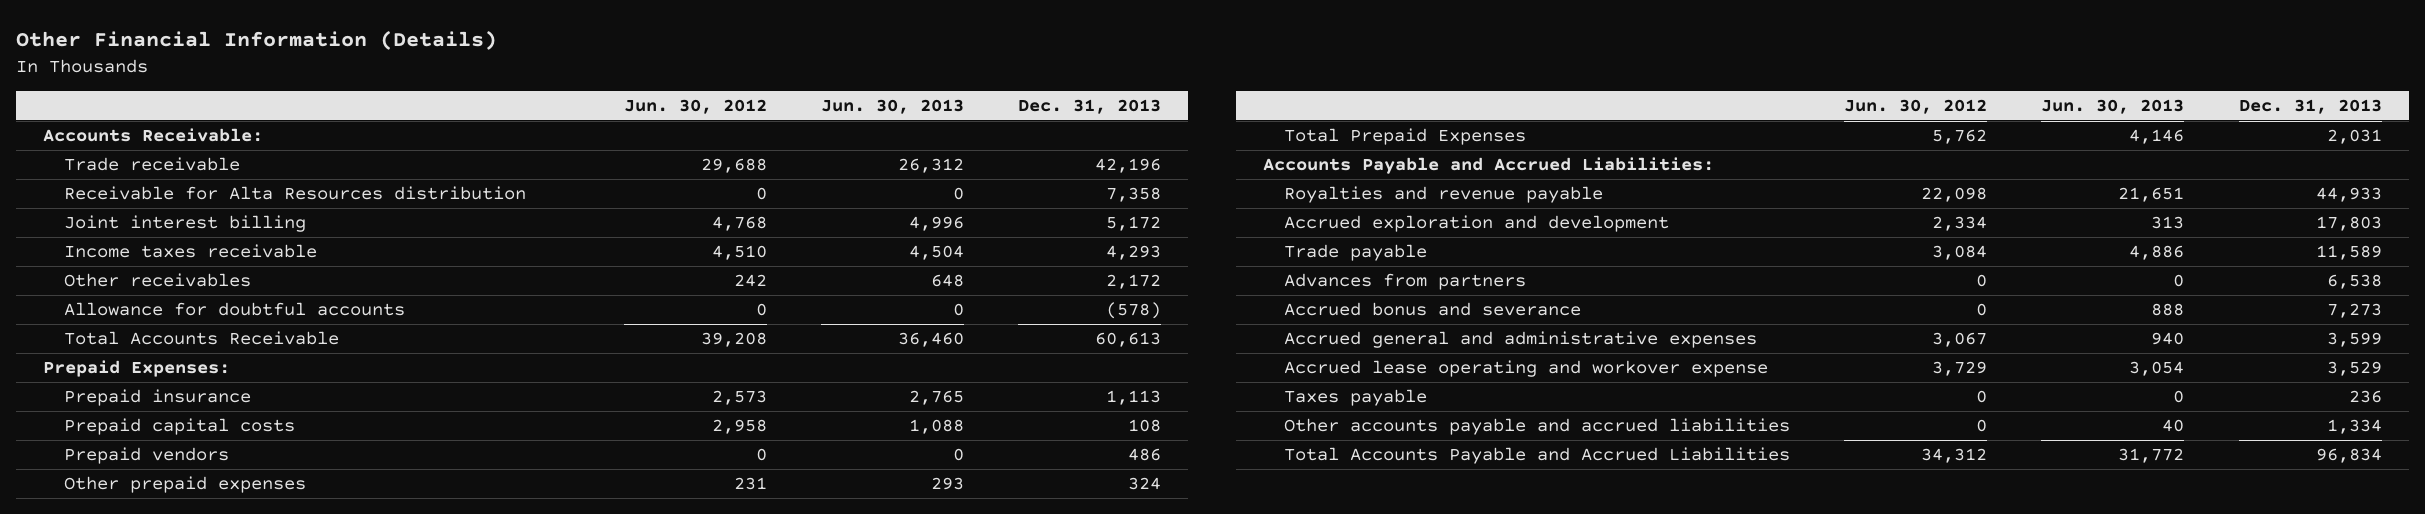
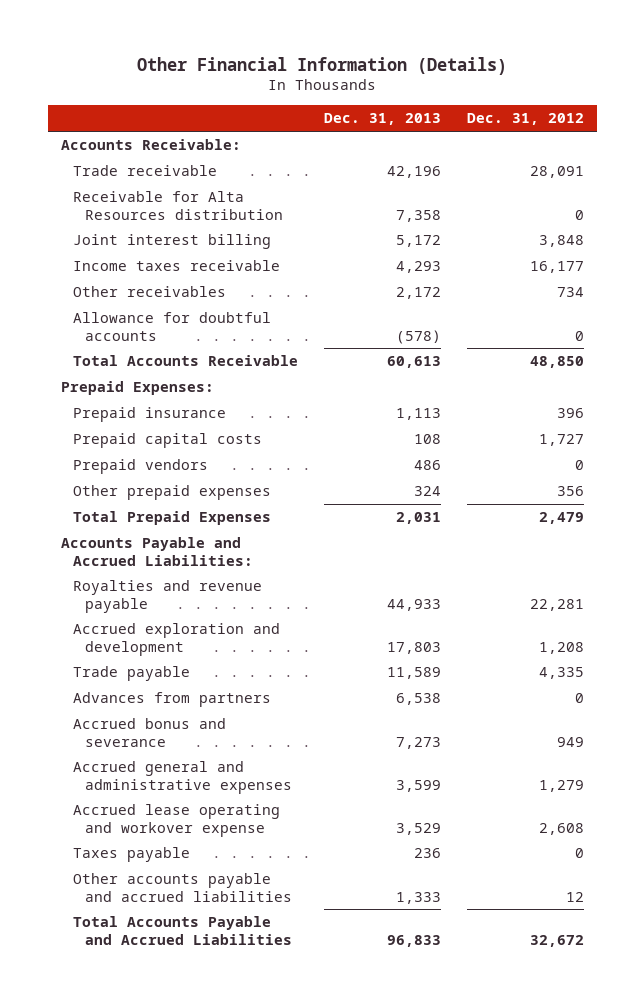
[623,98,767,114] Jun. 30, 2012 -> none
[820,98,964,114] Jun. 30, 2013 -> none
none -> [466,113,584,126] Dec. 31, 2012
[2326,419,2382,435] 1,334 -> [395,891,441,904] 1,333
[2315,448,2382,464] 96,834 -> [386,934,441,947] 96,833

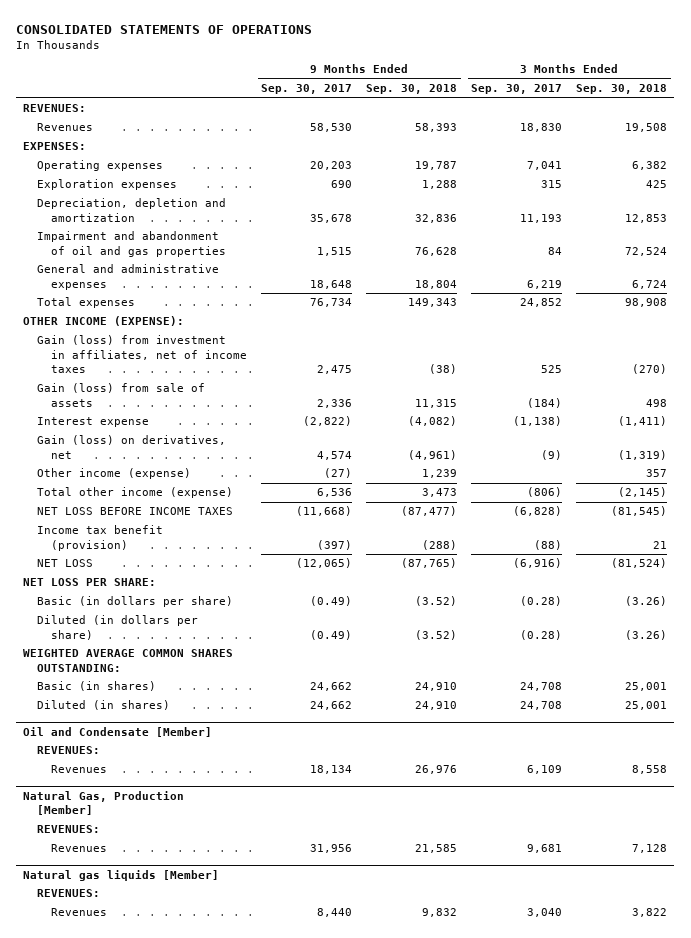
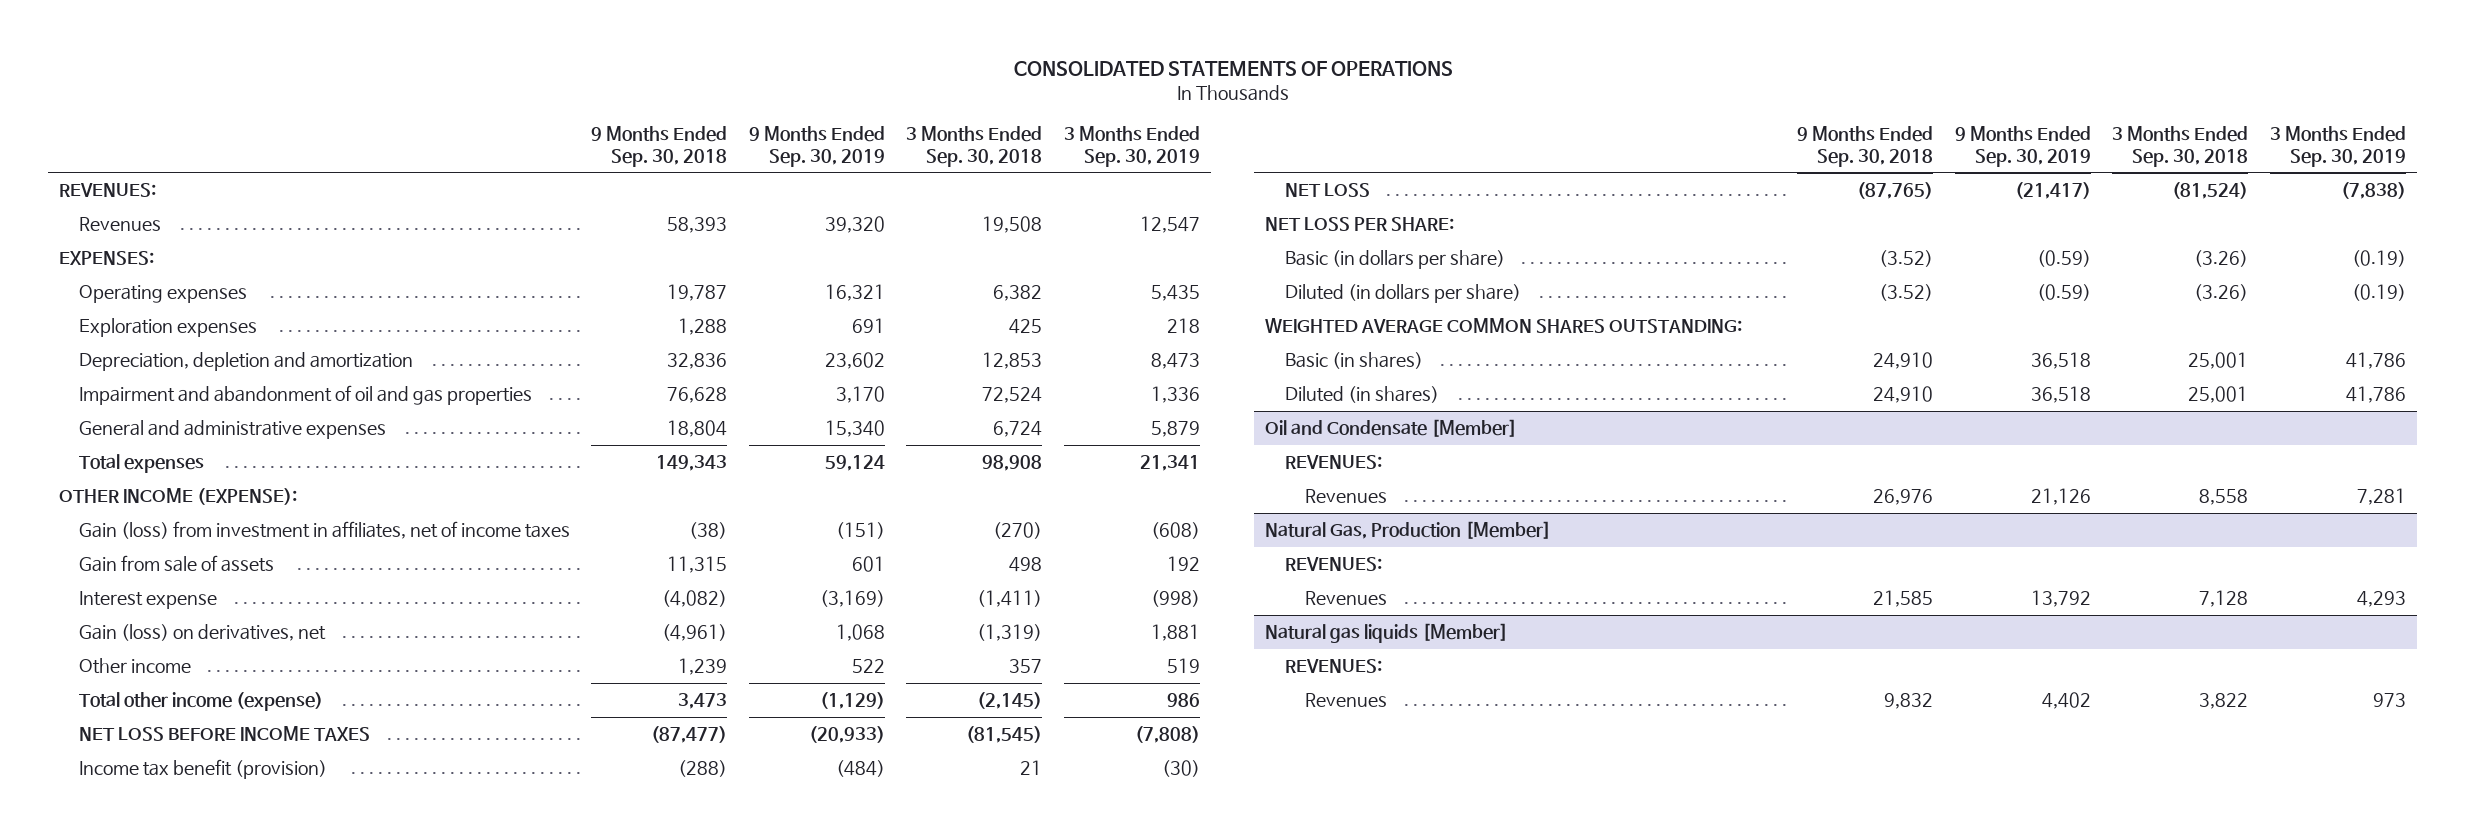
[261,84,353,95] Sep. 30, 2017 -> none
[471,84,563,95] Sep. 30, 2017 -> none
none -> [748,126,885,167] 9 Months Ended Sep. 30, 2019
none -> [1063,126,1200,167] 3 Months Ended Sep. 30, 2019
[37,383,206,407] Gain (loss) from sale of assets -> [78,555,274,573] Gain from sale of assets
[37,468,192,480] Other income (expense) -> [78,658,191,675] Other income

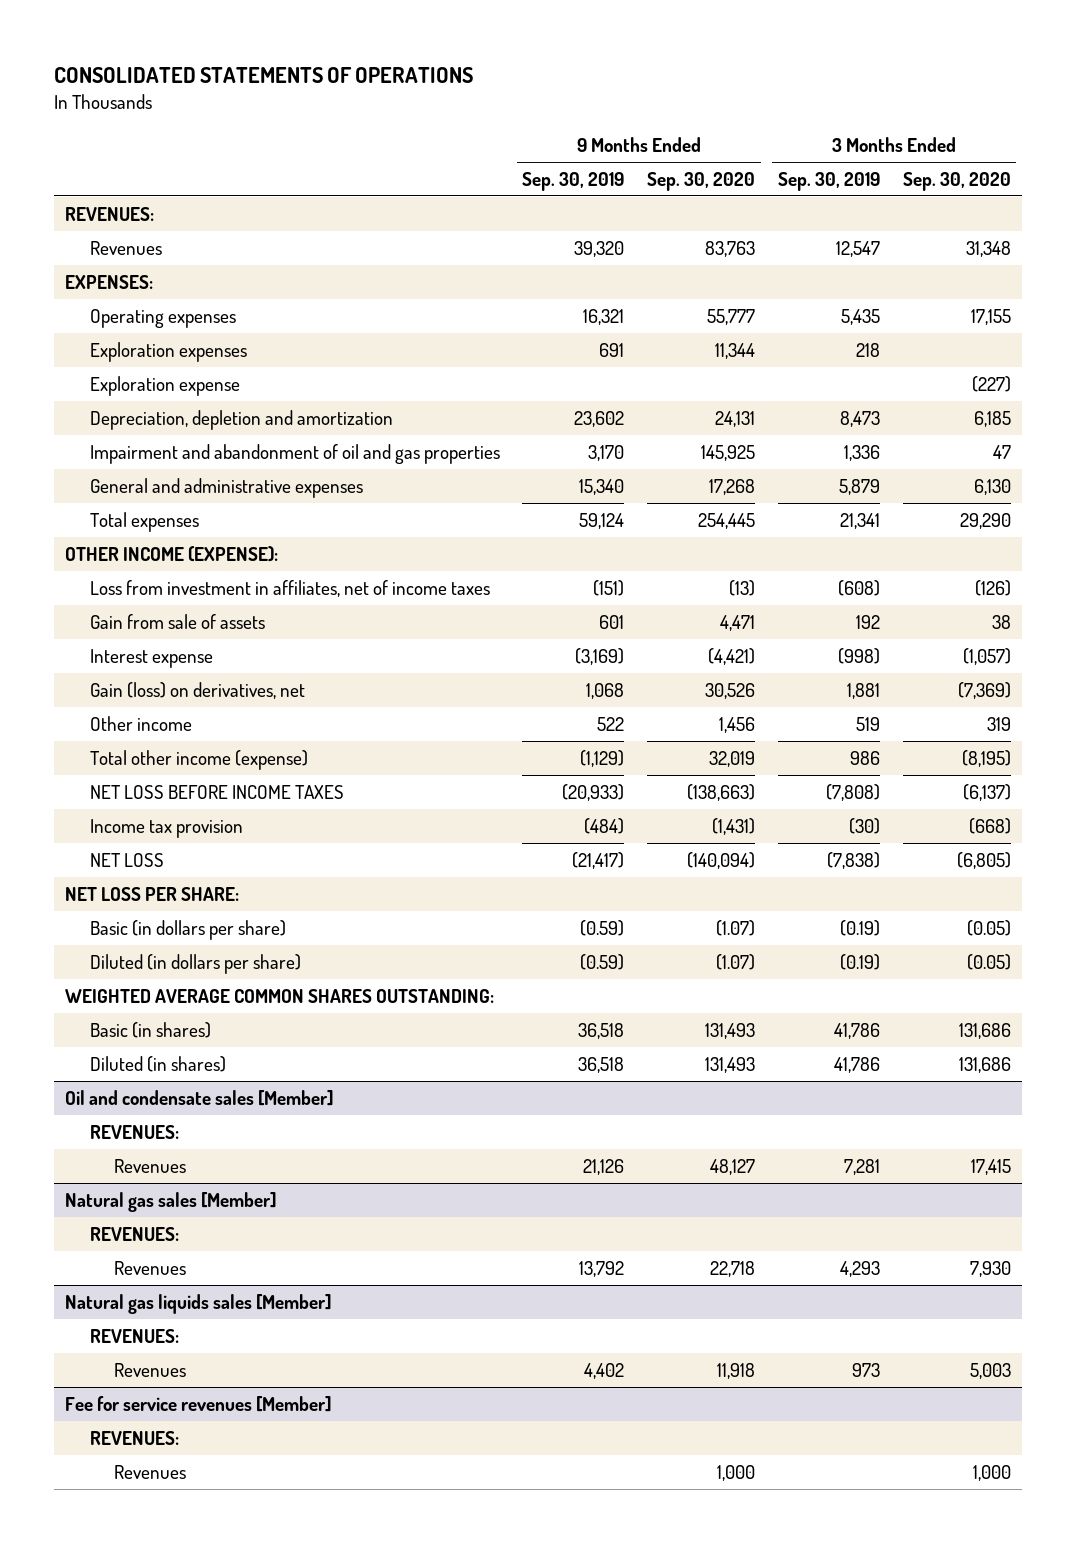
[591,126,728,167] 9 Months Ended Sep. 30, 2018 -> none
[906,126,1043,167] 3 Months Ended Sep. 30, 2018 -> none
none -> [647,171,756,191] Sep. 30, 2020
none -> [902,171,1011,191] Sep. 30, 2020
none -> [89,375,240,396] Exploration expense
[78,521,570,540] Gain (loss) from investment in affiliates, net of income taxes -> [89,579,490,597] Loss from investment in affiliates, net of income taxes
[78,759,327,780] Income tax benefit (provision) -> [89,818,243,838] Income tax provision
[1265,419,1518,438] Oil and Condensate [Member] -> [65,1089,335,1106] Oil and condensate sales [Member]
[1265,521,1552,540] Natural Gas, Production [Member] -> [65,1191,278,1212] Natural gas sales [Member]
[1265,623,1509,644] Natural gas liquids [Member] -> [65,1293,333,1314] Natural gas liquids sales [Member]
none -> [65,1395,333,1412] Fee for service revenues [Member]
none -> [89,1430,179,1445] REVENUES:
none -> [113,1464,186,1479] Revenues

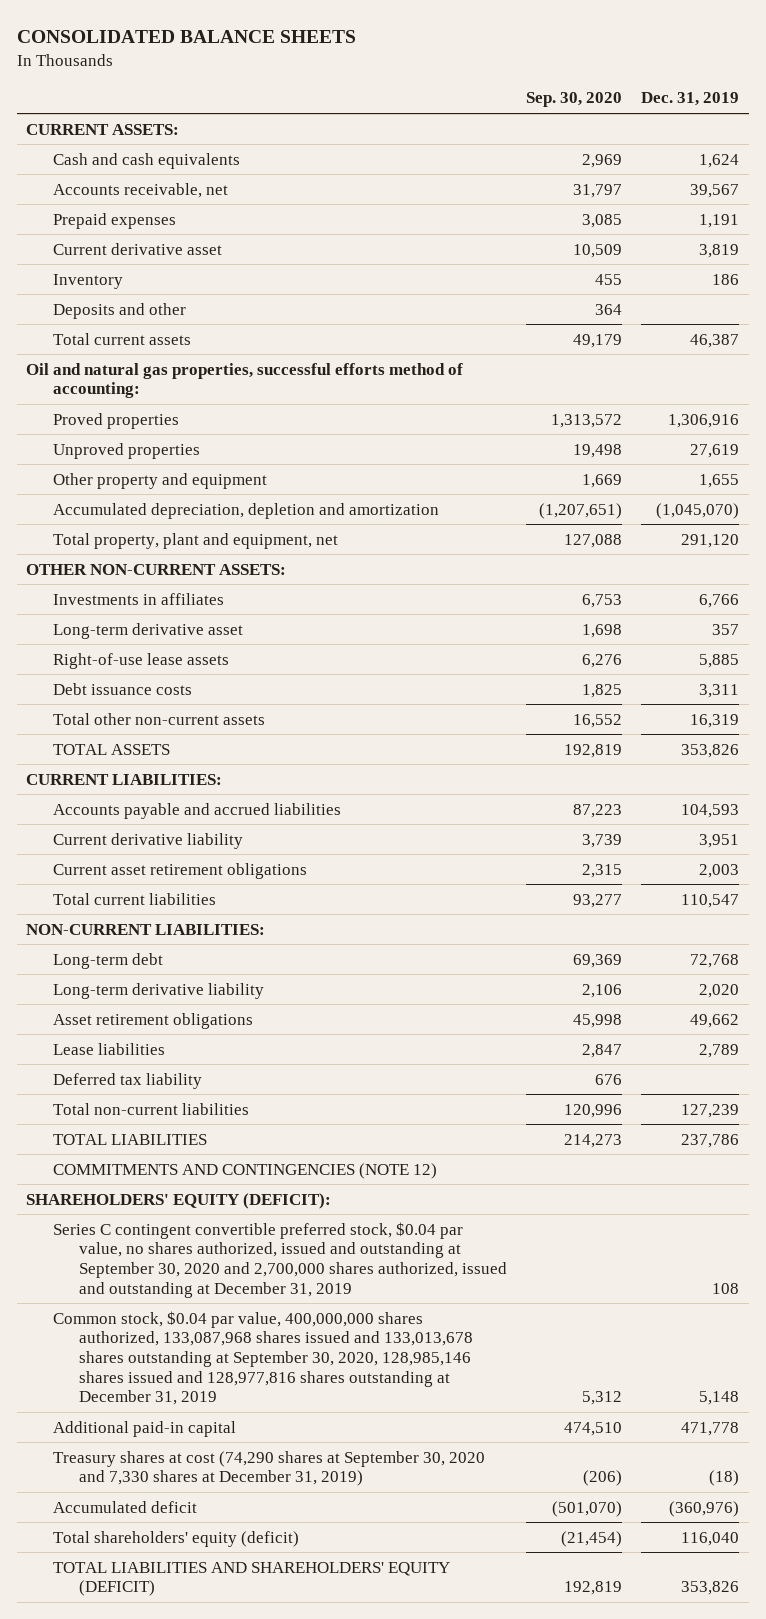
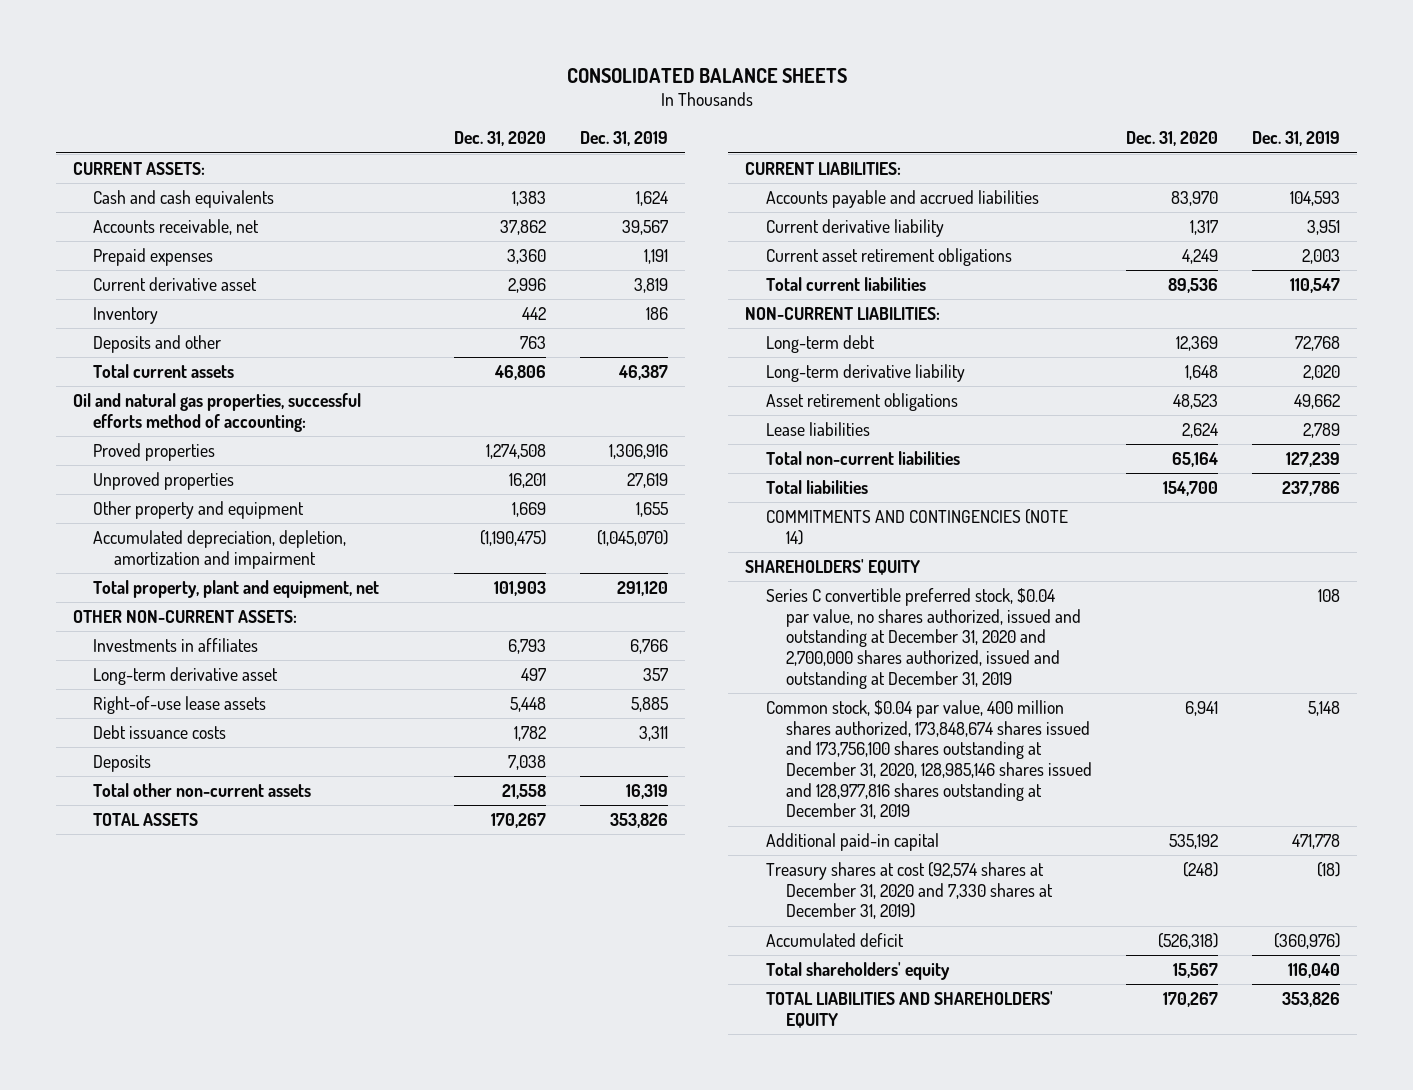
[526,92,623,108] Sep. 30, 2020 -> none
none -> [453,131,546,147] Dec. 31, 2020
[52,502,439,519] Accumulated depreciation, depletion and amortization -> [93,530,347,569] Accumulated depreciation, depletion, amortization and impairment
none -> [93,755,152,773] Deposits
[52,1072,202,1089] Deferred tax liability -> none
[52,1133,207,1145] TOTAL LIABILITIES -> [765,480,868,495] Total liabilities
[52,1162,437,1179] COMMITMENTS AND CONTINGENCIES (NOTE 12) -> [765,509,1068,545] COMMITMENTS AND CONTINGENCIES (NOTE 14)
[26,1192,332,1209] SHAREHOLDERS' EQUITY (DEFICIT): -> [745,559,921,576] SHAREHOLDERS' EQUITY
[52,1221,508,1298] Series C contingent convertible preferred stock, $0.04 par value, no shares authorized, issued and outstanding at September 30, 2020 and 2,700,000 shares authorized, issued and outstanding at December 31, 2019 -> [765,588,1081,689] Series C convertible preferred stock, $0.04 par value, no shares authorized, issued and outstanding at December 31, 2020 and 2,700,000 shares authorized, issued and outstanding at December 31, 2019
[52,1310,474,1406] Common stock, $0.04 par value, 400,000,000 shares authorized, 133,087,968 shares issued and 133,013,678 shares outstanding at September 30, 2020, 128,985,146 shares issued and 128,977,816 shares outstanding at December 31, 2019 -> [765,700,1092,820] Common stock, $0.04 par value, 400 million shares authorized, 173,848,674 shares issued and 173,756,100 shares outstanding at December 31, 2020, 128,985,146 shares issued and 128,977,816 shares outstanding at December 31, 2019
[52,1450,485,1487] Treasury shares at cost (74,290 shares at September 30, 2020 and 7,330 shares at December 31, 2019) -> [765,862,1053,920] Treasury shares at cost (92,574 shares at December 31, 2020 and 7,330 shares at December 31, 2019)
[52,1530,299,1547] Total shareholders' equity (deficit) -> [765,962,950,981] Total shareholders' equity
[52,1561,450,1597] TOTAL LIABILITIES AND SHAREHOLDERS' EQUITY (DEFICIT) -> [765,991,1053,1028] TOTAL LIABILITIES AND SHAREHOLDERS' EQUITY

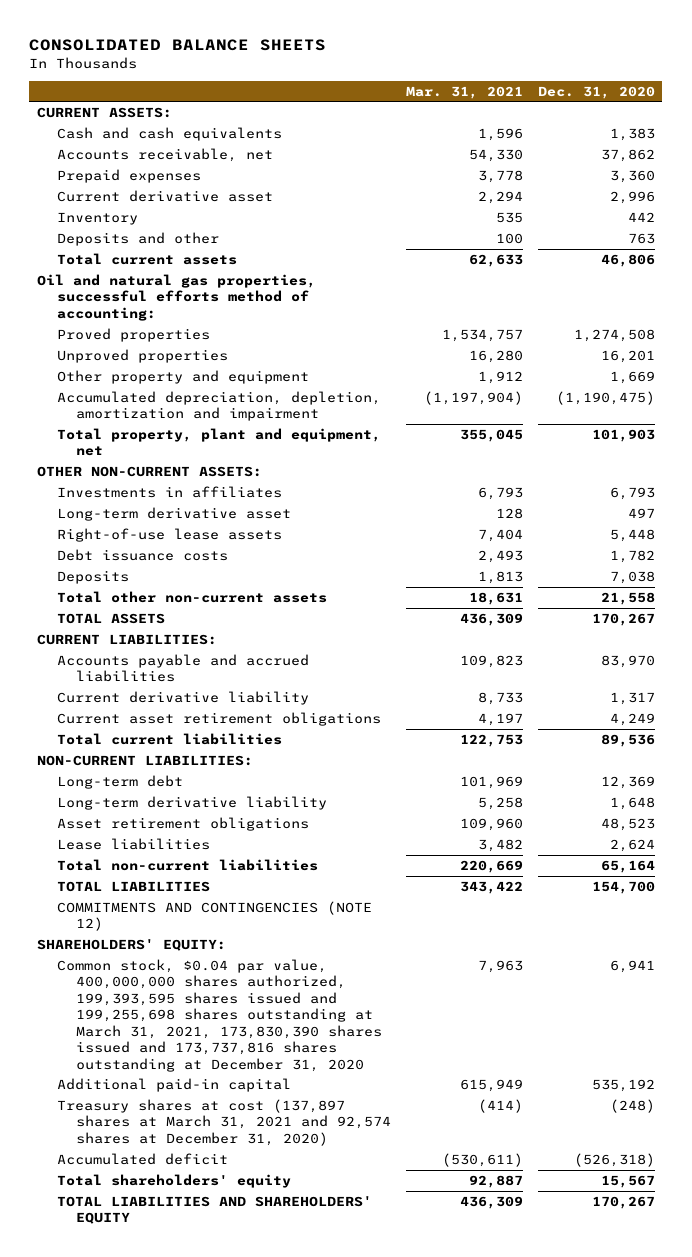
[579,131,668,147] Dec. 31, 2019 -> none
none -> [406,85,524,99] Mar. 31, 2021
[765,588,1081,689] Series C convertible preferred stock, $0.04 par value, no shares authorized, issued and outstanding at December 31, 2020 and 2,700,000 shares authorized, issued and outstanding at December 31, 2019 -> none
[765,480,868,495] Total liabilities -> [56,880,210,892] TOTAL LIABILITIES
[765,509,1068,545] COMMITMENTS AND CONTINGENCIES (NOTE 14) -> [56,900,372,932] COMMITMENTS AND CONTINGENCIES (NOTE 12)
[745,559,921,576] SHAREHOLDERS' EQUITY -> [36,938,226,951] SHAREHOLDERS' EQUITY:
[765,700,1092,820] Common stock, $0.04 par value, 400 million shares authorized, 173,848,674 shares issued and 173,756,100 shares outstanding at December 31, 2020, 128,985,146 shares issued and 128,977,816 shares outstanding at December 31, 2019 -> [56,958,383,1072] Common stock, $0.04 par value, 400,000,000 shares authorized, 199,393,595 shares issued and 199,255,698 shares outstanding at March 31, 2021, 173,830,390 shares issued and 173,737,816 shares outstanding at December 31, 2020
[765,862,1053,920] Treasury shares at cost (92,574 shares at December 31, 2020 and 7,330 shares at December 31, 2019) -> [56,1098,392,1146] Treasury shares at cost (137,897 shares at March 31, 2021 and 92,574 shares at December 31, 2020)

